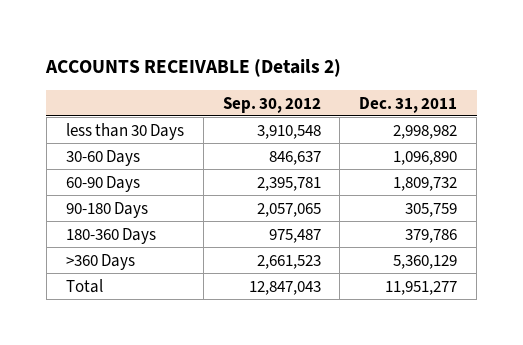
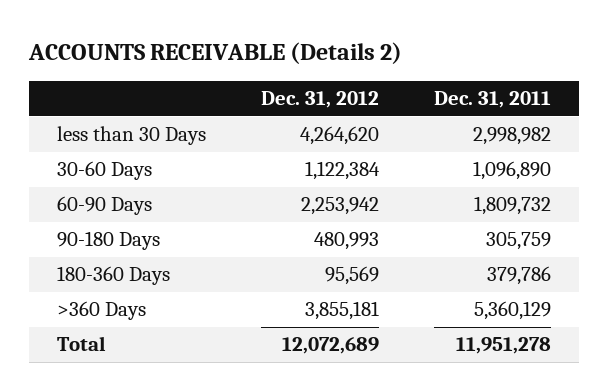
[222,96,321,113] Sep. 30, 2012 -> none
none -> [260,91,379,109] Dec. 31, 2012
[385,280,458,295] 11,951,277 -> [456,337,552,355] 11,951,278

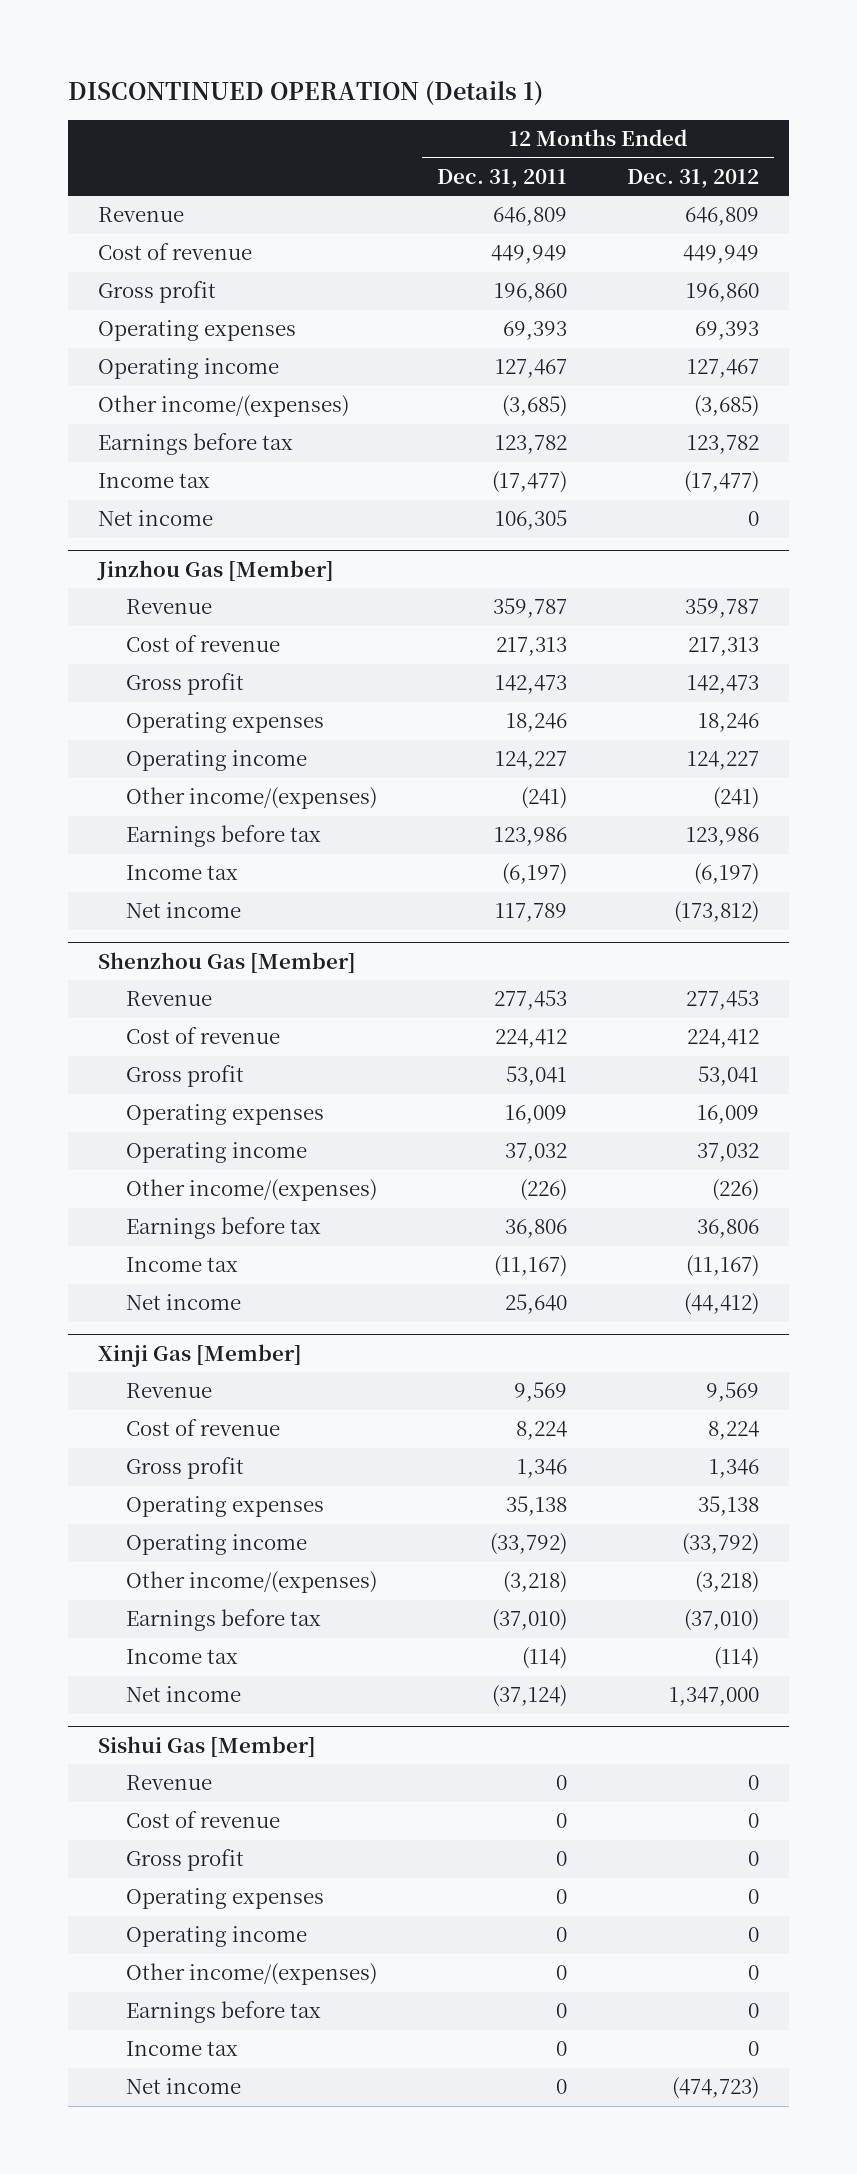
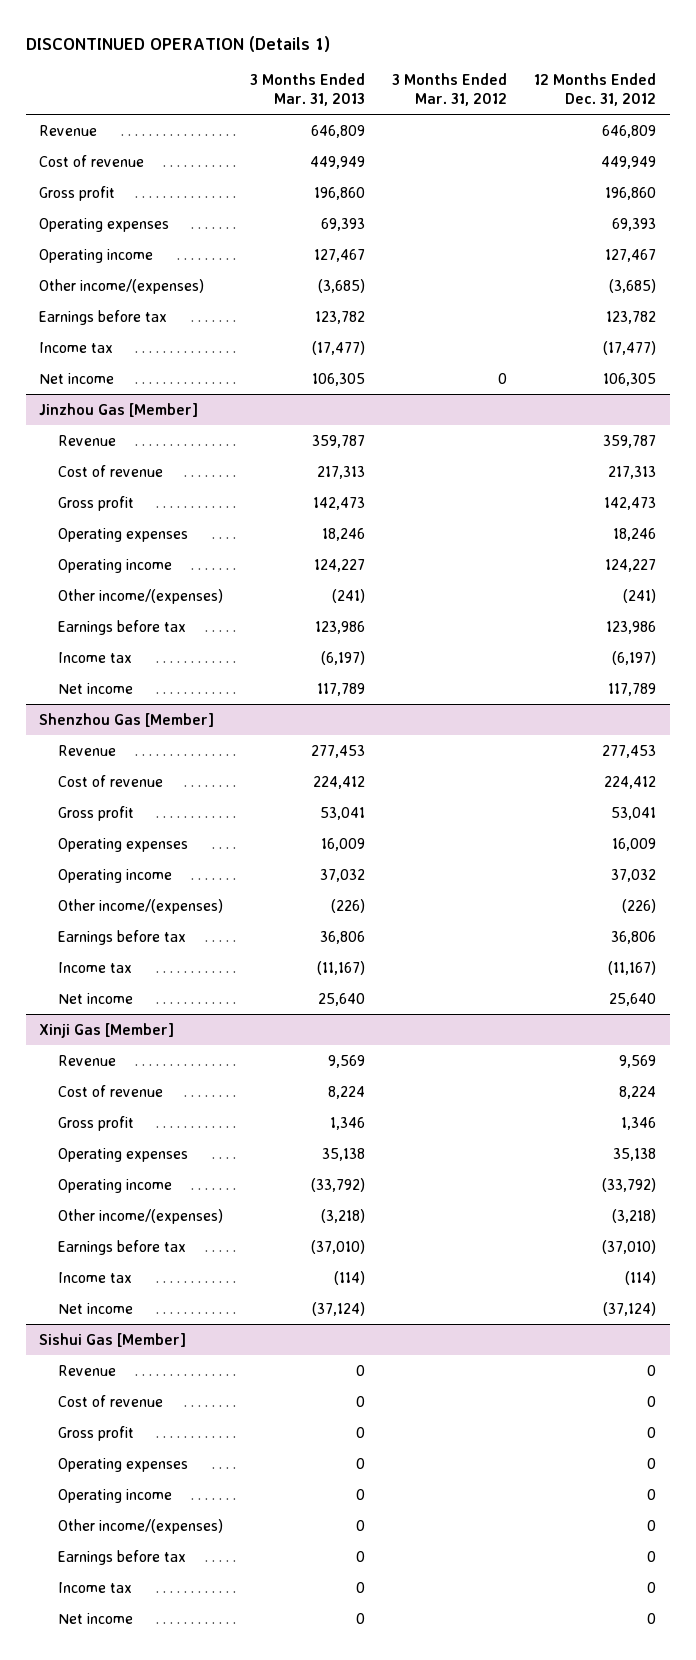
[437,168,568,188] Dec. 31, 2011 -> none
none -> [250,73,366,107] 3 Months Ended Mar. 31, 2013
none -> [392,73,508,107] 3 Months Ended Mar. 31, 2012
[747,511,759,527] 0 -> [603,372,657,386] 106,305
[673,901,759,924] (173,812) -> [608,682,657,696] 117,789
[683,1293,759,1316] (44,412) -> [609,992,657,1006] 25,640
[668,1687,759,1707] 1,347,000 -> [603,1301,657,1316] (37,124)
[671,2077,759,2100] (474,723) -> [647,1612,657,1624] 0

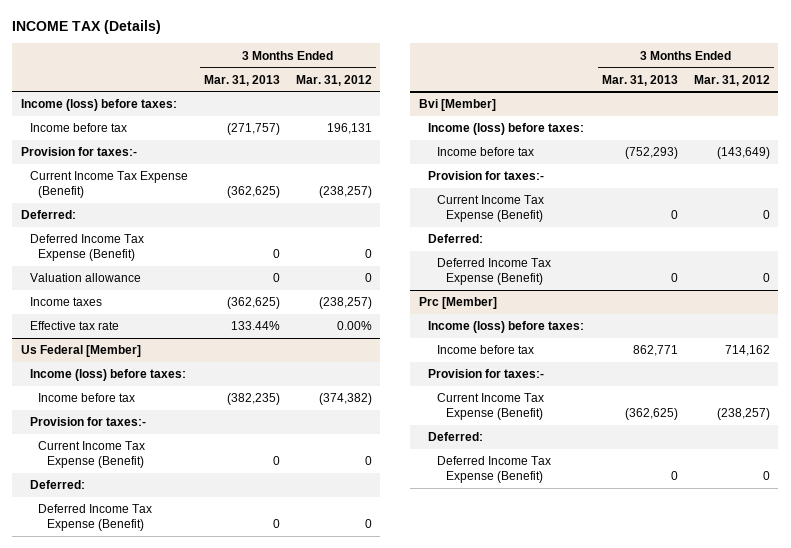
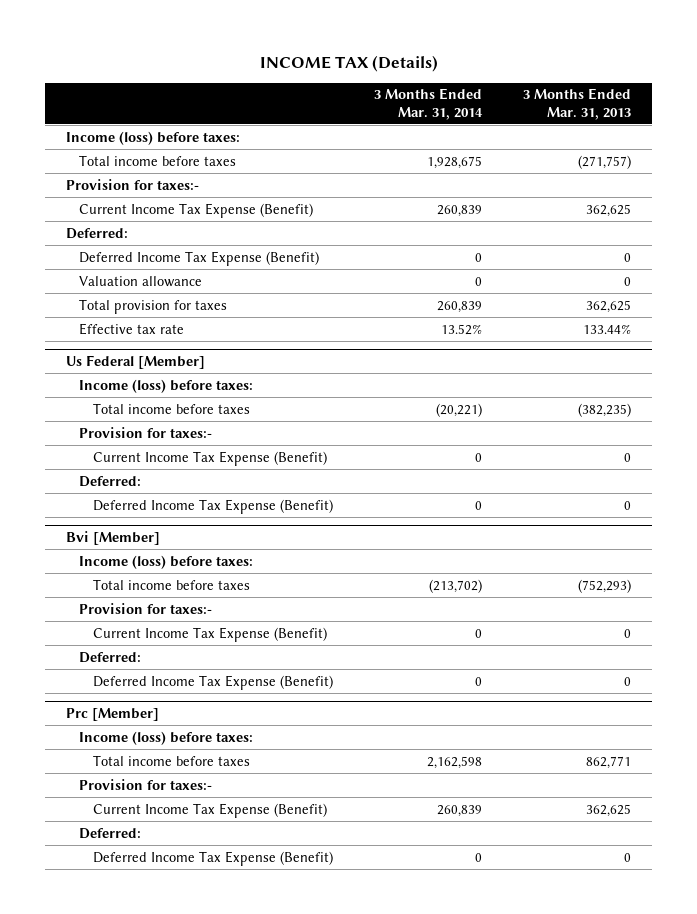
[296,74,373,86] Mar. 31, 2012 -> none
none -> [373,88,483,120] 3 Months Ended Mar. 31, 2014
[29,123,127,133] Income before tax -> [79,154,237,166] Total income before taxes
[226,186,280,199] (362,625) -> [586,203,632,217] 362,625
[29,297,102,307] Income taxes -> [79,298,228,314] Total provision for taxes
[226,297,280,310] (362,625) -> [586,299,632,313] 362,625
[38,393,136,403] Income before tax -> [92,402,250,414] Total income before taxes
[436,147,534,157] Income before tax -> [92,578,250,590] Total income before taxes
[436,345,534,355] Income before tax -> [92,754,250,766] Total income before taxes
[624,408,678,421] (362,625) -> [586,803,632,817] 362,625

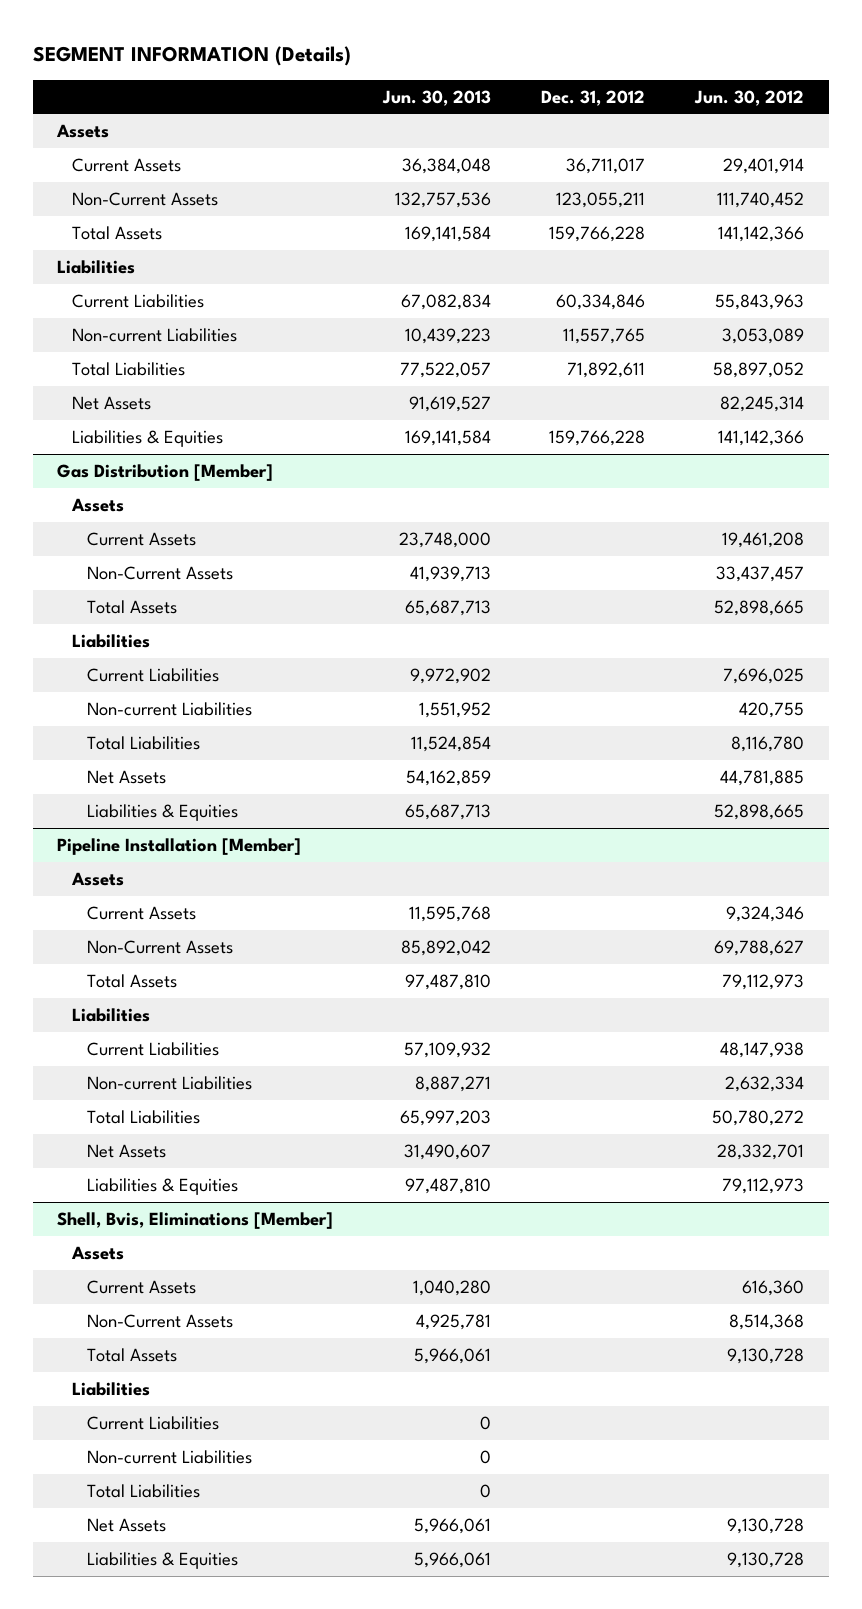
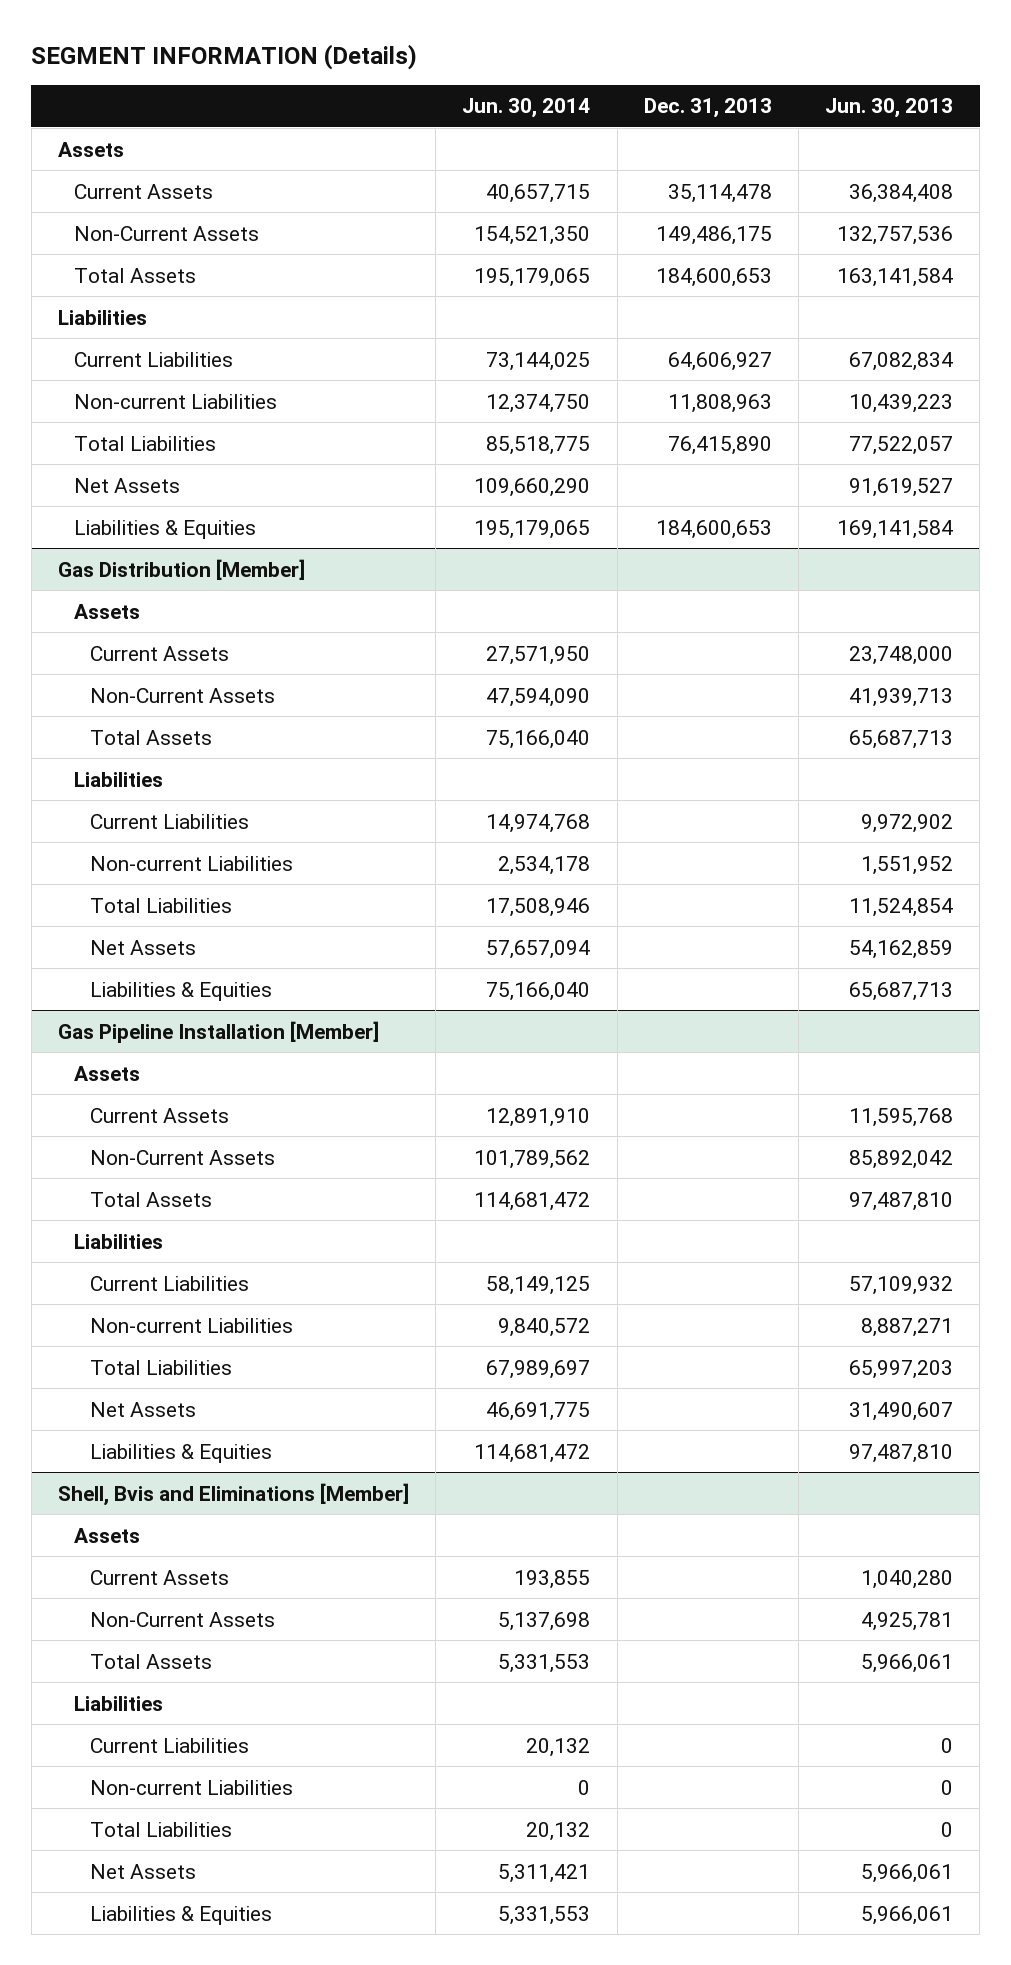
[541,89,646,106] Dec. 31, 2012 -> none
[694,89,805,106] Jun. 30, 2012 -> none
none -> [462,98,591,119] Jun. 30, 2014
none -> [643,98,772,119] Dec. 31, 2013
[402,158,492,175] 36,384,048 -> [849,183,954,203] 36,384,408
[405,226,492,243] 169,141,584 -> [837,267,954,287] 163,141,584
[57,838,302,856] Pipeline Installation [Member] -> [58,1020,380,1043] Gas Pipeline Installation [Member]
[57,1212,334,1230] Shell, Bvis, Eliminations [Member] -> [58,1482,410,1506] Shell, Bvis and Eliminations [Member]

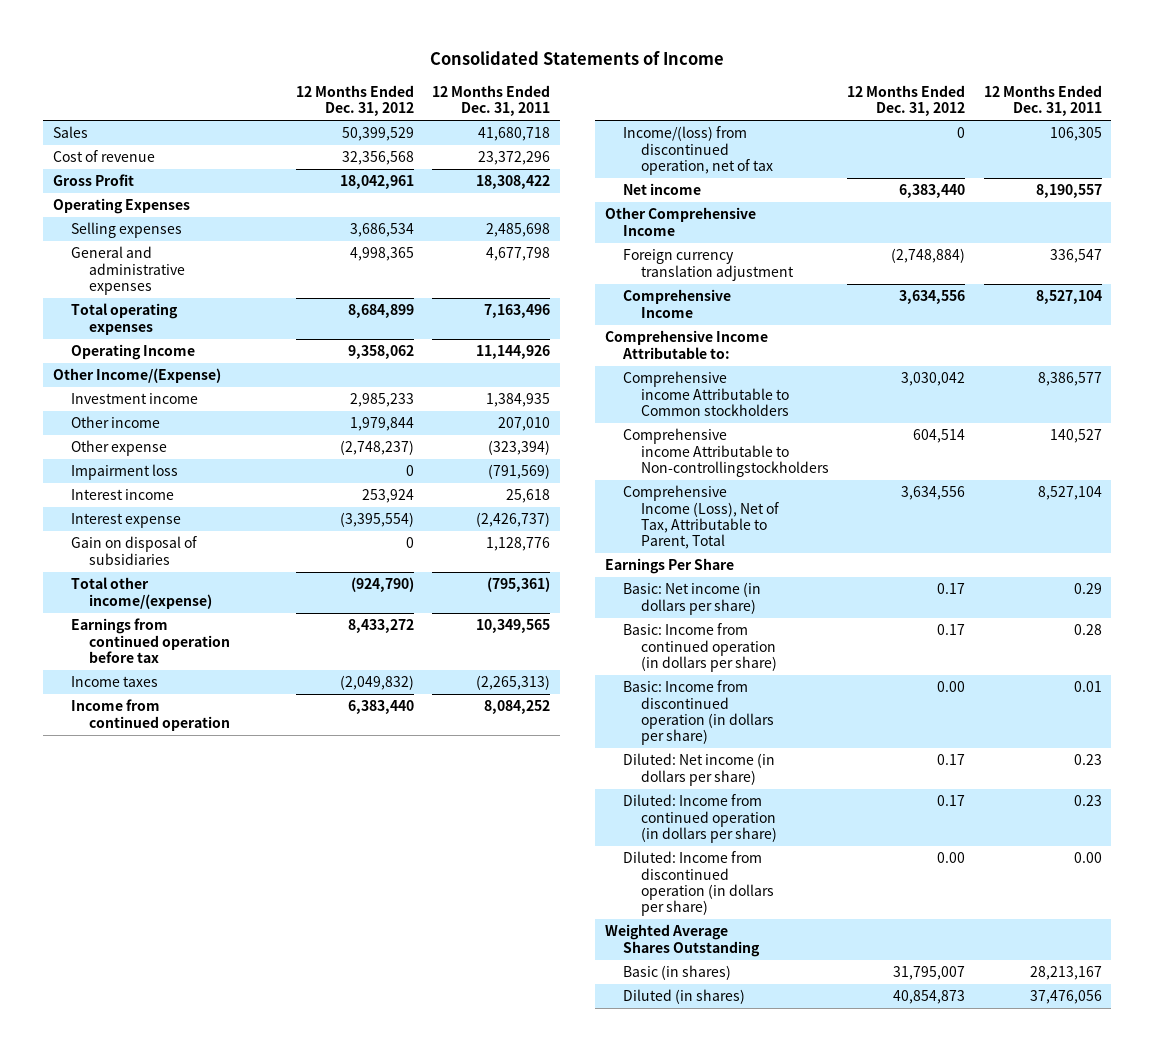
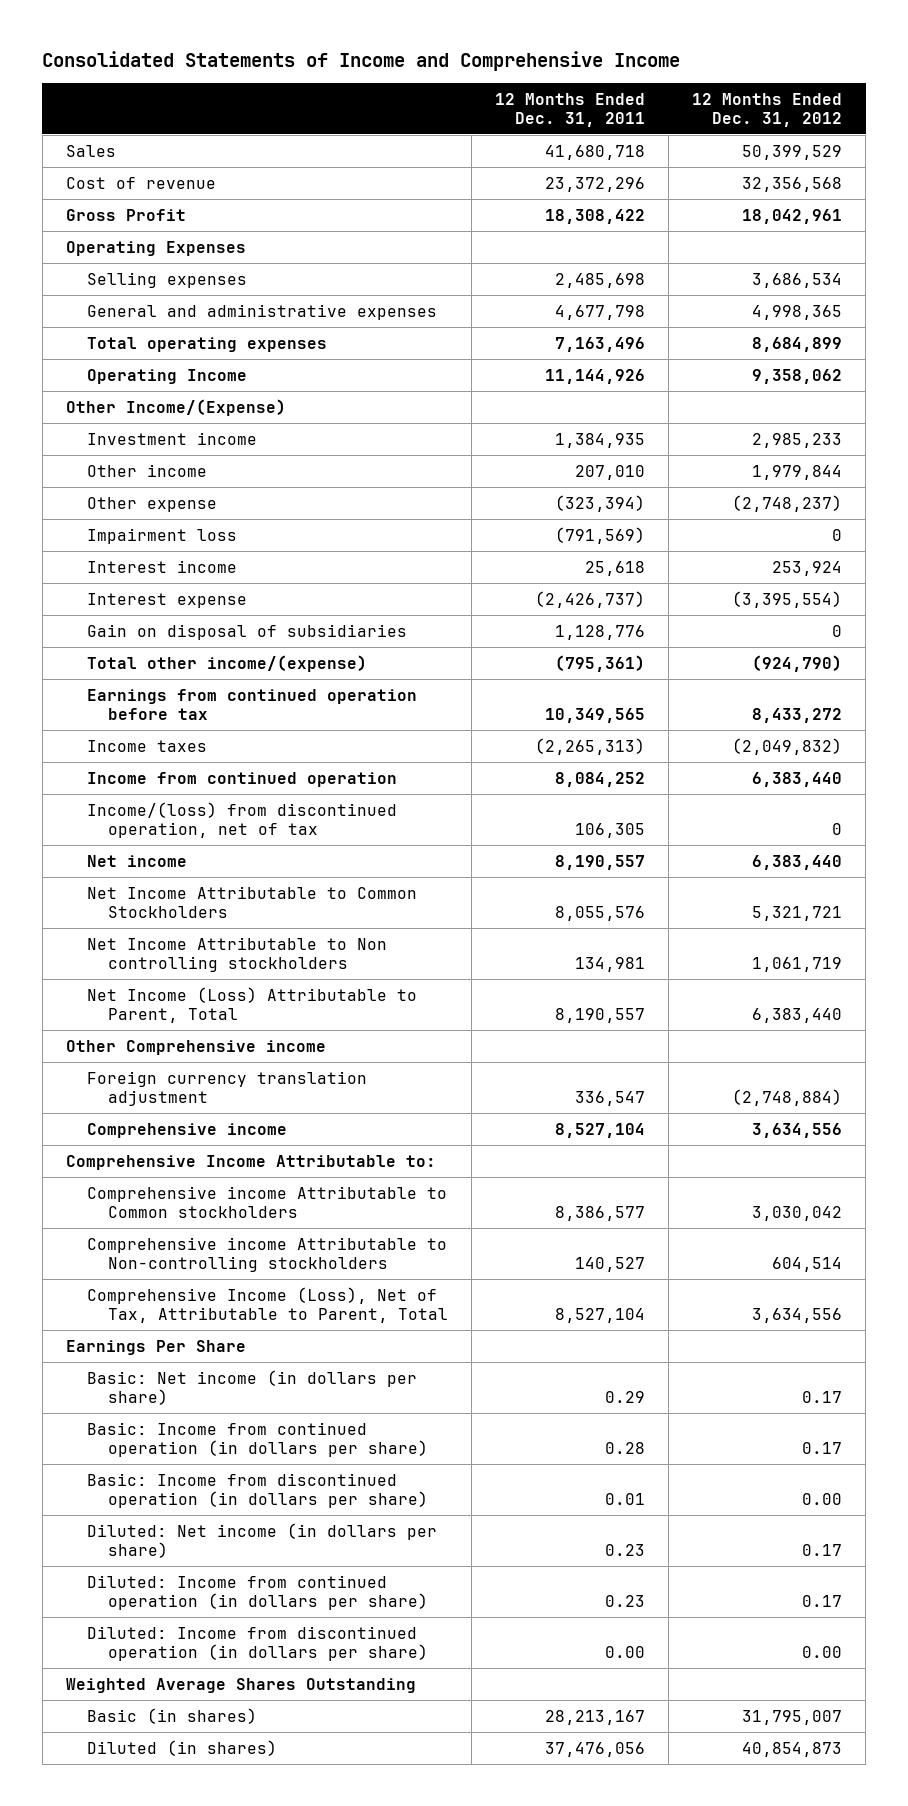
[430,51,725,66] Consolidated Statements of Income -> [42,51,681,72] Consolidated Statements of Income and Comprehensive Income
none -> [86,885,417,918] Net Income Attributable to Common Stockholders
none -> [86,936,387,972] Net Income Attributable to Non controlling stockholders
none -> [86,986,417,1023] Net Income (Loss) Attributable to Parent, Total
[604,207,756,236] Other Comprehensive Income -> [65,1039,326,1055] Other Comprehensive income
[622,289,731,318] Comprehensive Income -> [86,1122,287,1138] Comprehensive income
[622,428,829,478] Comprehensive income Attributable to Non-controllingstockholders -> [86,1236,447,1272] Comprehensive income Attributable to Non-controlling stockholders

